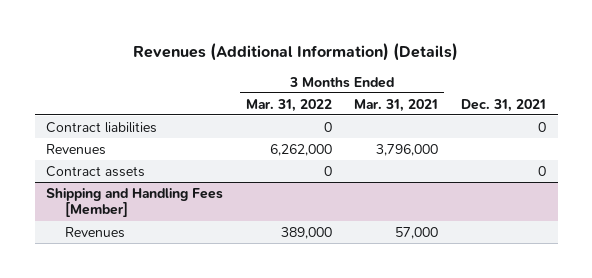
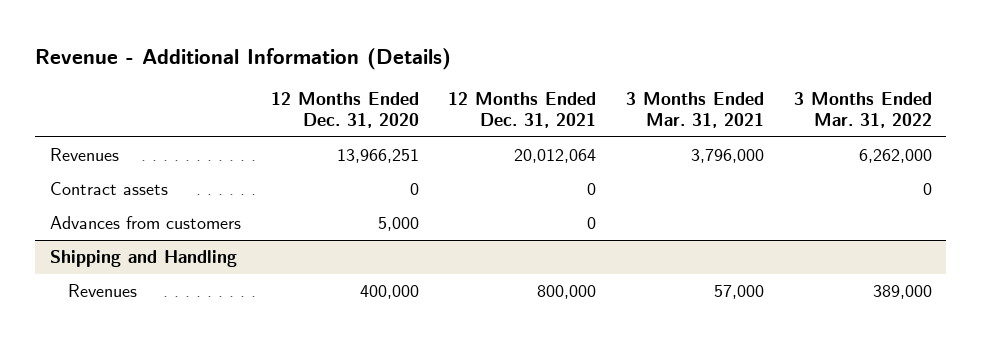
[133,42,459,61] Revenues (Additional Information) (Details) -> [35,47,452,70] Revenue - Additional Information (Details)
[461,98,547,112] Dec. 31, 2021 -> none
none -> [270,91,419,129] 12 Months Ended Dec. 31, 2020
none -> [448,91,597,129] 12 Months Ended Dec. 31, 2021
[46,121,158,133] Contract liabilities -> none
none -> [50,216,242,230] Advances from customers
[46,187,224,218] Shipping and Handling Fees [Member] -> [50,250,238,268] Shipping and Handling

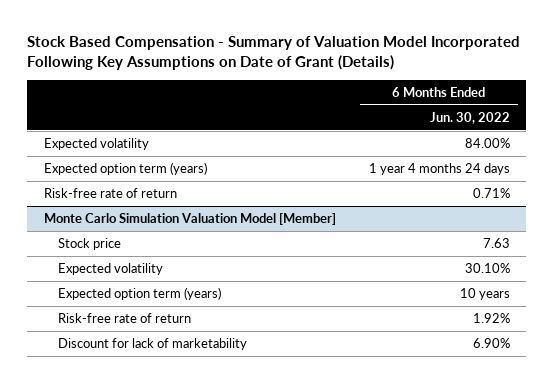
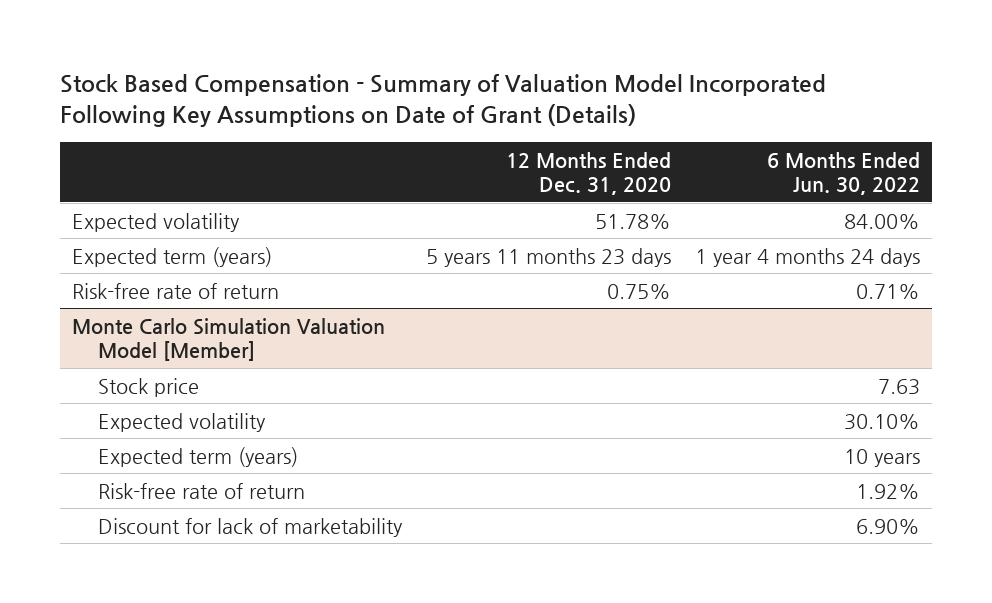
none -> [506,151,672,196] 12 Months Ended Dec. 31, 2020
[43,162,207,176] Expected option term (years) -> [72,246,273,267] Expected term (years)
[57,287,221,301] Expected option term (years) -> [98,446,299,467] Expected term (years)

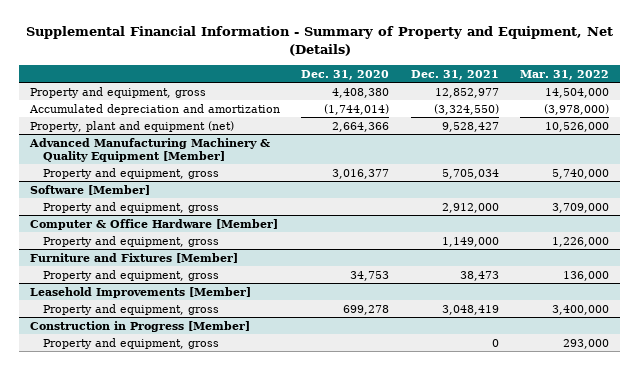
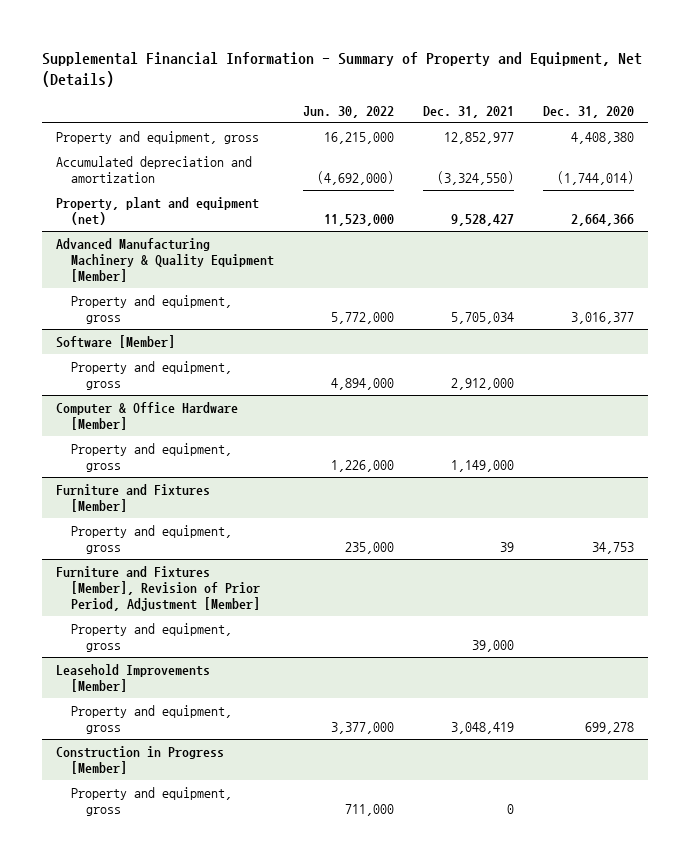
[520,69,610,80] Mar. 31, 2022 -> none
none -> [302,105,394,118] Jun. 30, 2022
[459,270,499,281] 38,473 -> [499,541,514,552] 39
none -> [56,565,260,611] Furniture and Fixtures [Member], Revision of Prior Period, Adjustment [Member]
none -> [70,622,232,652] Property and equipment, gross

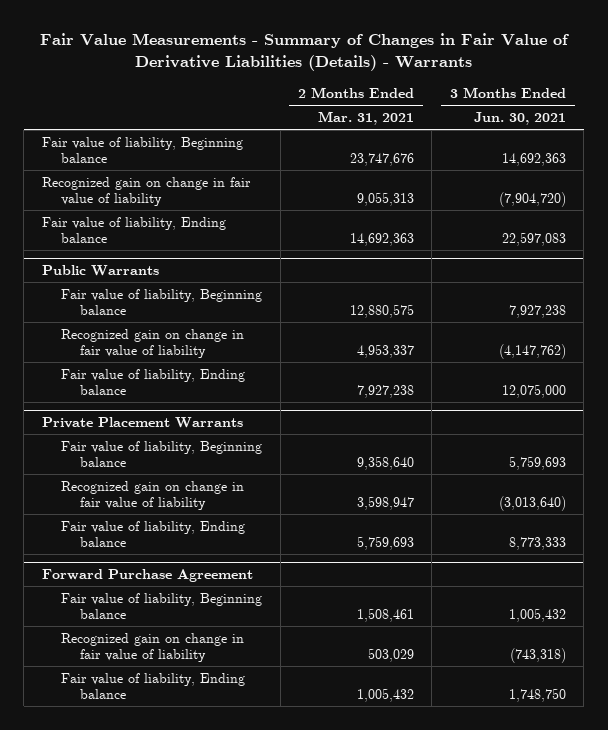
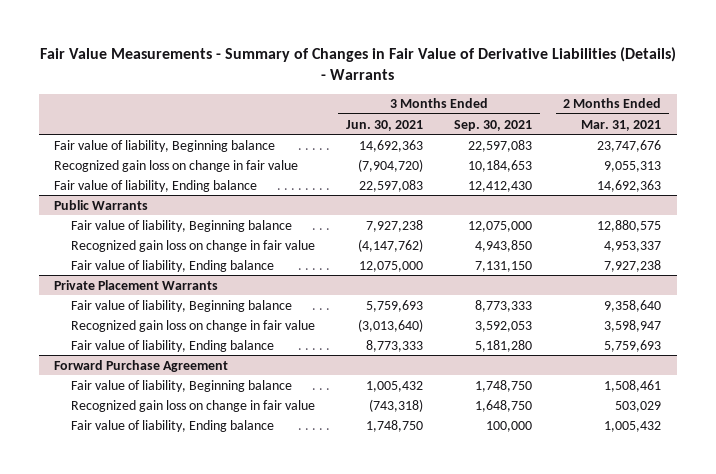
none -> [454,119,533,131] Sep. 30, 2021
[41,176,251,207] Recognized gain on change in fair value of liability -> [54,159,299,172] Recognized gain loss on change in fair value
[61,328,245,359] Recognized gain on change in fair value of liability -> [70,239,315,252] Recognized gain loss on change in fair value
[61,480,245,511] Recognized gain on change in fair value of liability -> [70,319,315,332] Recognized gain loss on change in fair value
[61,632,245,663] Recognized gain on change in fair value of liability -> [70,399,315,412] Recognized gain loss on change in fair value

